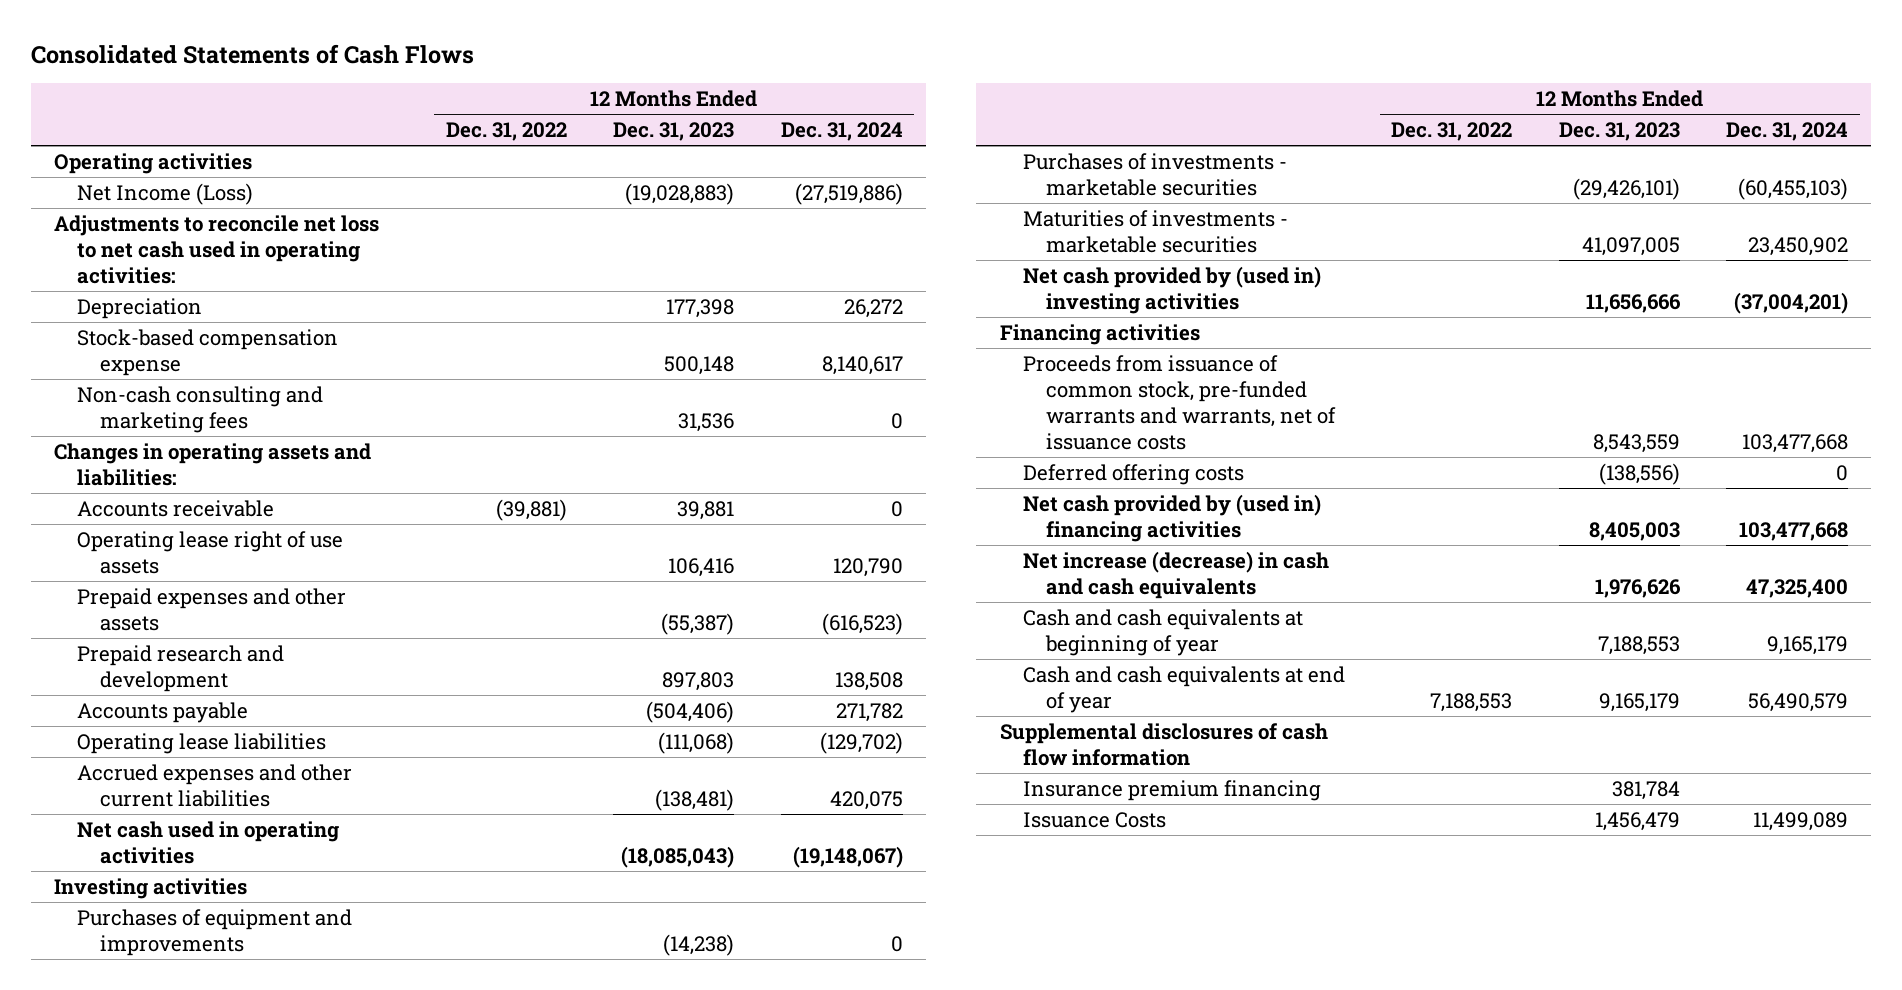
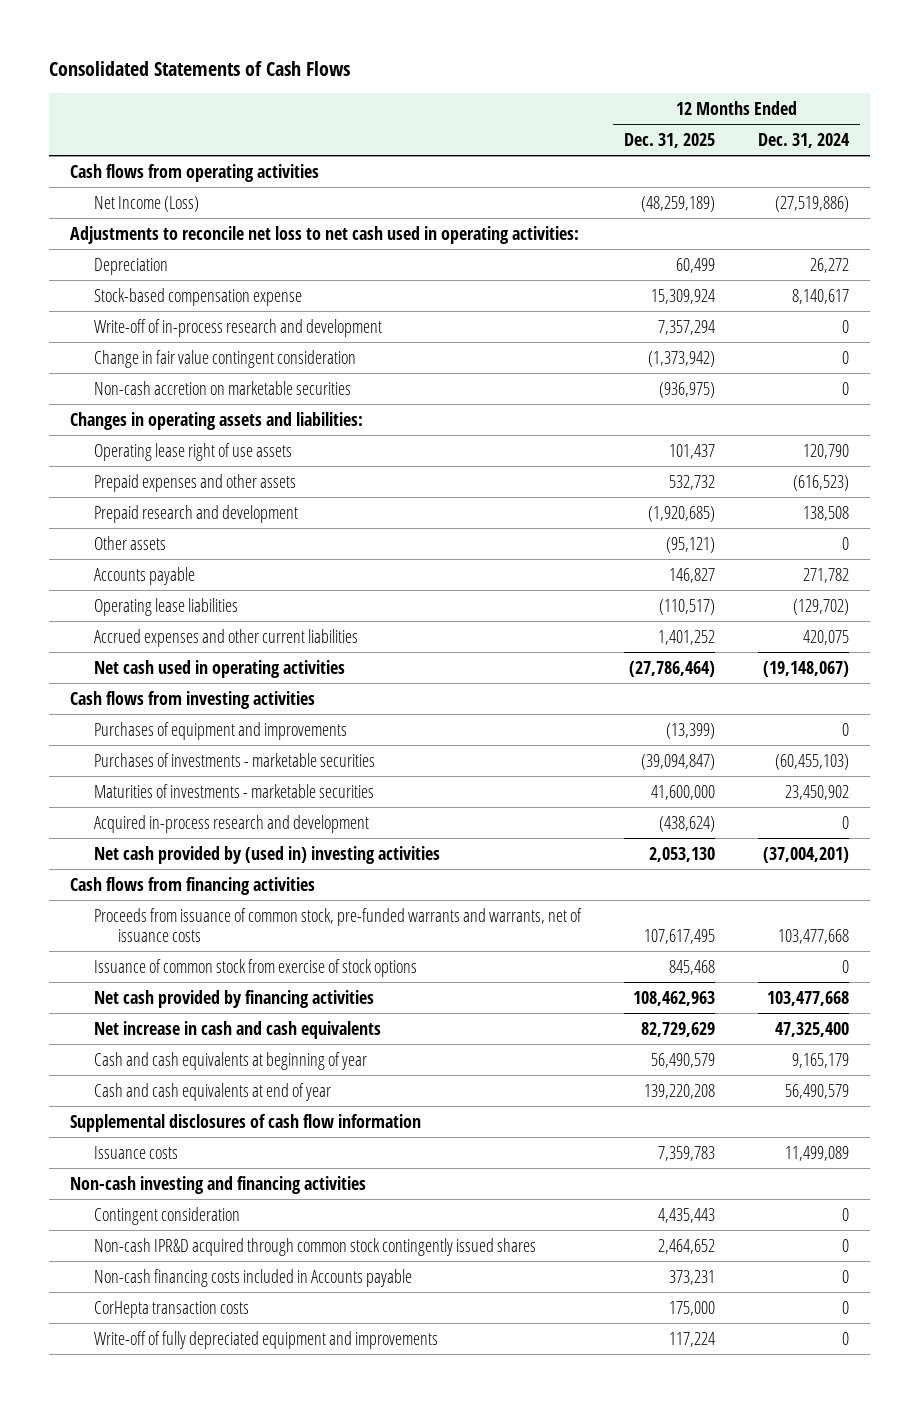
[445,122,567,142] Dec. 31, 2022 -> none
[613,122,735,142] Dec. 31, 2023 -> none
none -> [624,133,716,149] Dec. 31, 2025
[54,152,253,174] Operating activities -> [70,163,320,182] Cash flows from operating activities
[77,385,324,433] Non-cash consulting and marketing fees -> none
none -> [94,318,383,337] Write-off of in-process research and development
none -> [94,349,357,368] Change in fair value contingent consideration
none -> [94,380,352,395] Non-cash accretion on marketable securities
[77,499,275,517] Accounts receivable -> none
none -> [94,535,167,550] Other assets
[54,877,248,899] Investing activities -> [70,690,316,709] Cash flows from investing activities
none -> [94,814,370,833] Acquired in-process research and development
[999,323,1200,345] Financing activities -> [70,876,316,895] Cash flows from financing activities
[1022,463,1244,485] Deferred offering costs -> none
none -> [94,958,418,977] Issuance of common stock from exercise of stock options
[1022,493,1321,542] Net cash provided by (used in) financing activities -> [94,989,375,1008] Net cash provided by financing activities
[1022,550,1329,599] Net increase (decrease) in cash and cash equivalents -> [94,1020,382,1039] Net increase in cash and cash equivalents
[1022,779,1321,801] Insurance premium financing -> none
[1022,811,1166,828] Issuance Costs -> [94,1145,179,1159] Issuance costs
none -> [70,1175,367,1194] Non-cash investing and financing activities
none -> [94,1206,241,1225] Contingent consideration
none -> [94,1237,537,1256] Non-cash IPR&D acquired through common stock contingently issued shares
none -> [94,1268,413,1287] Non-cash financing costs included in Accounts payable
none -> [94,1300,250,1318] CorHepta transaction costs
none -> [94,1330,439,1349] Write-off of fully depreciated equipment and improvements

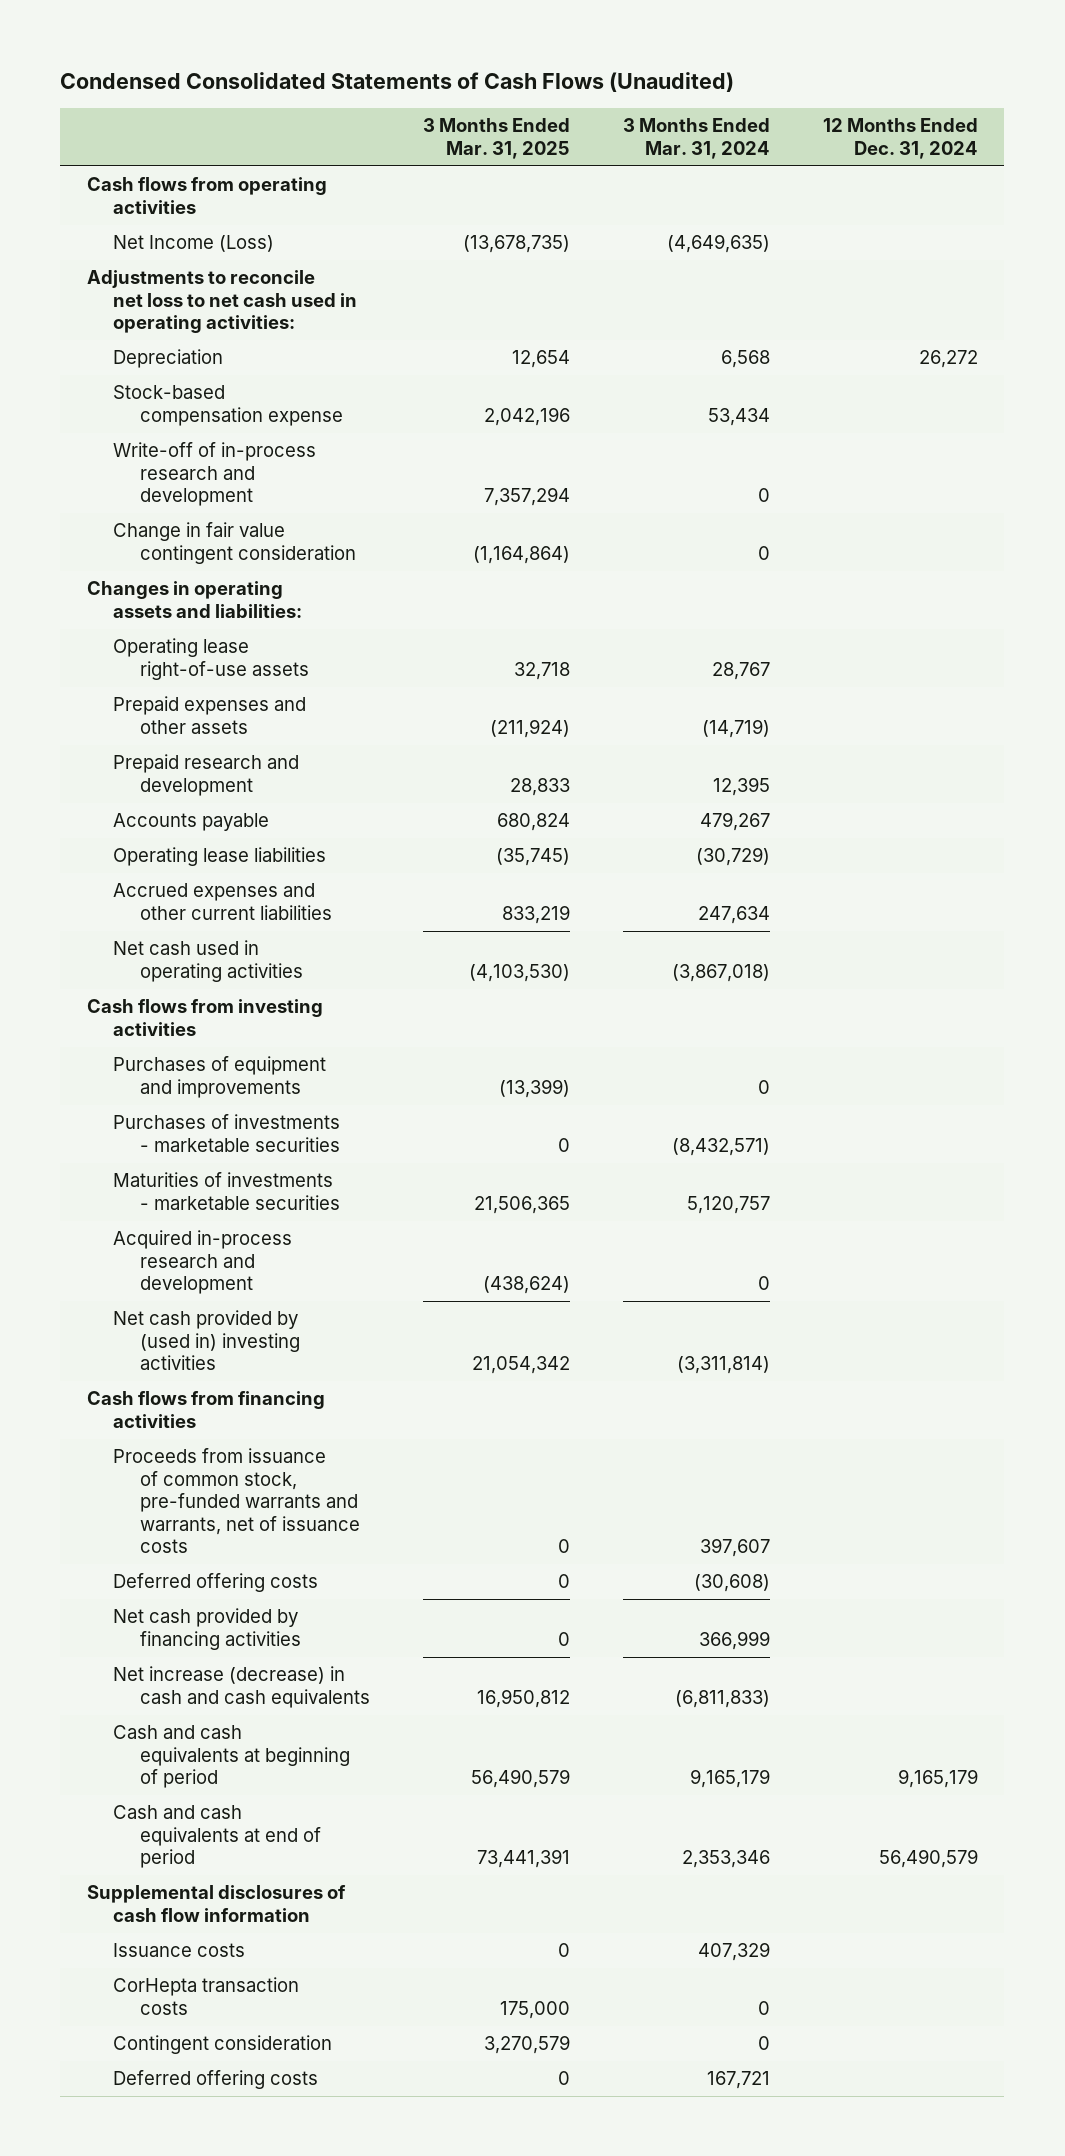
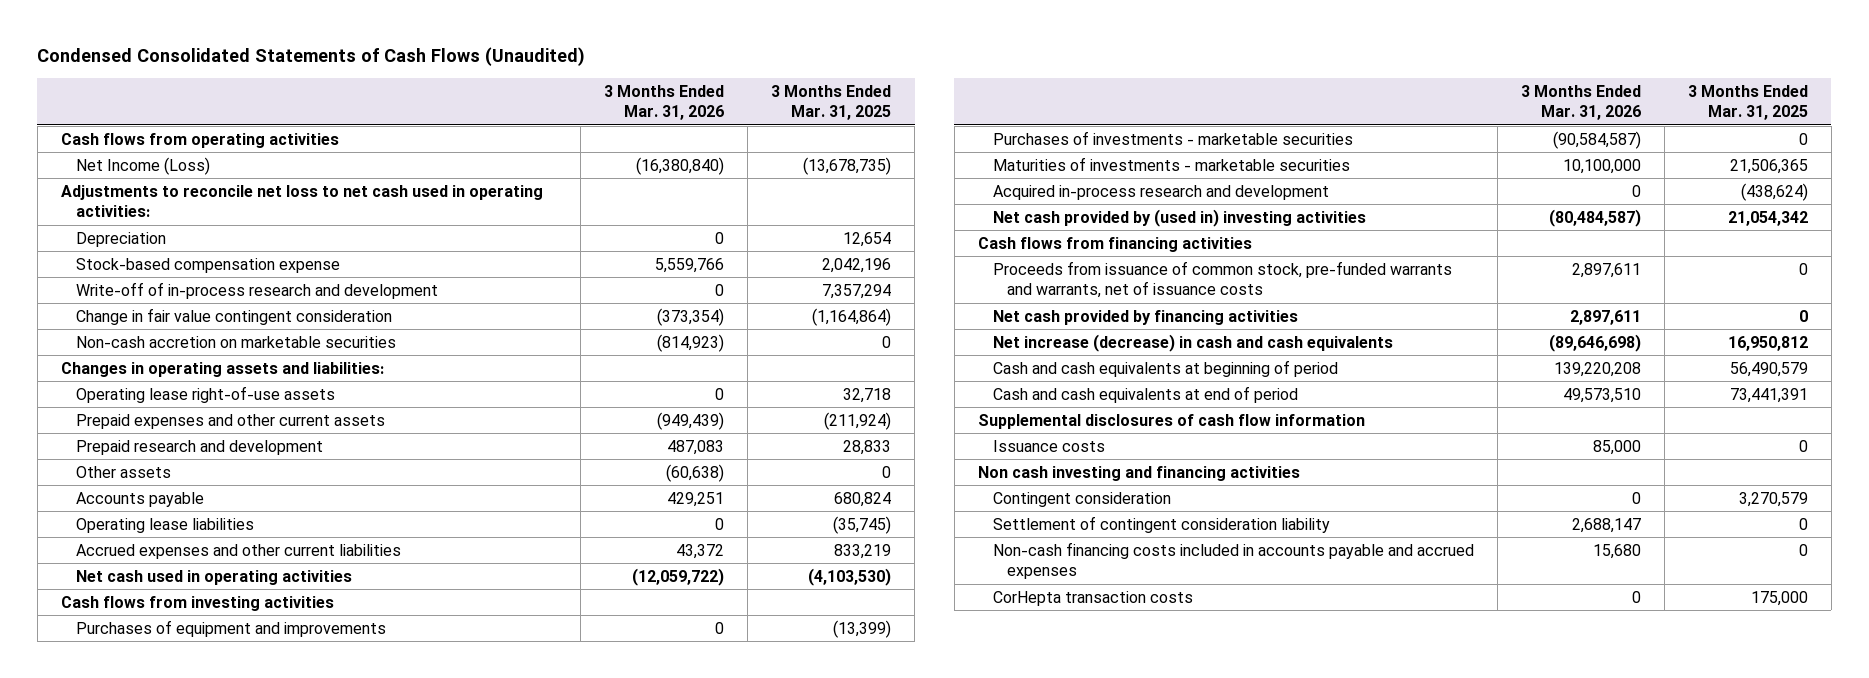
[622,118,770,159] 3 Months Ended Mar. 31, 2024 -> none
[822,118,978,159] 12 Months Ended Dec. 31, 2024 -> none
none -> [603,84,724,121] 3 Months Ended Mar. 31, 2026
none -> [75,335,396,348] Non-cash accretion on marketable securities
[113,696,307,734] Prepaid expenses and other assets -> [75,413,385,429] Prepaid expenses and other current assets
none -> [75,465,171,478] Other assets
[113,1573,319,1593] Deferred offering costs -> none
none -> [977,465,1300,481] Non cash investing and financing activities
[113,2070,319,2090] Deferred offering costs -> none
none -> [992,515,1330,533] Settlement of contingent consideration liability
none -> [992,541,1474,580] Non-cash financing costs included in accounts payable and accrued expenses
[113,1977,300,2015] CorHepta transaction costs -> [992,590,1193,606] CorHepta transaction costs

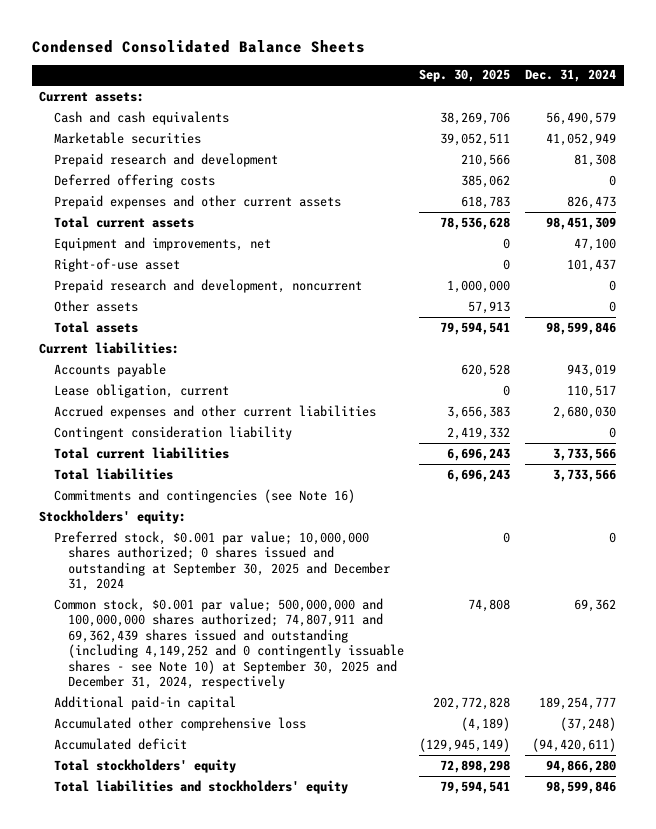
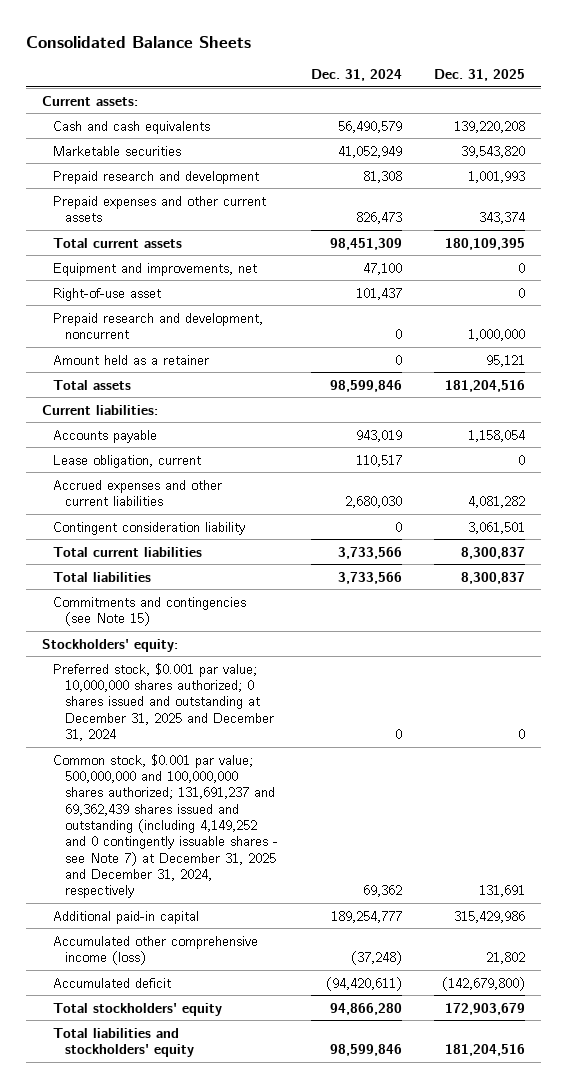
[31,39,365,53] Condensed Consolidated Balance Sheets -> [25,35,251,48] Consolidated Balance Sheets
[419,69,511,83] Sep. 30, 2025 -> none
none -> [434,69,526,82] Dec. 31, 2025
[53,173,215,188] Deferred offering costs -> none
[53,299,138,312] Other assets -> [53,354,210,365] Amount held as a retainer
[53,488,355,503] Commitments and contingencies (see Note 16) -> [53,596,247,626] Commitments and contingencies (see Note 15)
[53,530,391,592] Preferred stock, $0.001 par value; 10,000,000 shares authorized; 0 shares issued and outstanding at September 30, 2025 and December 31, 2024 -> [53,662,275,741] Preferred stock, $0.001 par value; 10,000,000 shares authorized; 0 shares issued and outstanding at December 31, 2025 and December 31, 2024
[53,597,405,690] Common stock, $0.001 par value; 500,000,000 and 100,000,000 shares authorized; 74,807,911 and 69,362,439 shares issued and outstanding (including 4,149,252 and 0 contingently issuable shares - see Note 10) at September 30, 2025 and December 31, 2024, respectively -> [53,753,279,899] Common stock, $0.001 par value; 500,000,000 and 100,000,000 shares authorized; 131,691,237 and 69,362,439 shares issued and outstanding (including 4,149,252 and 0 contingently issuable shares - see Note 7) at December 31, 2025 and December 31, 2024, respectively
[53,716,306,731] Accumulated other comprehensive loss -> [53,935,259,965] Accumulated other comprehensive income (loss)

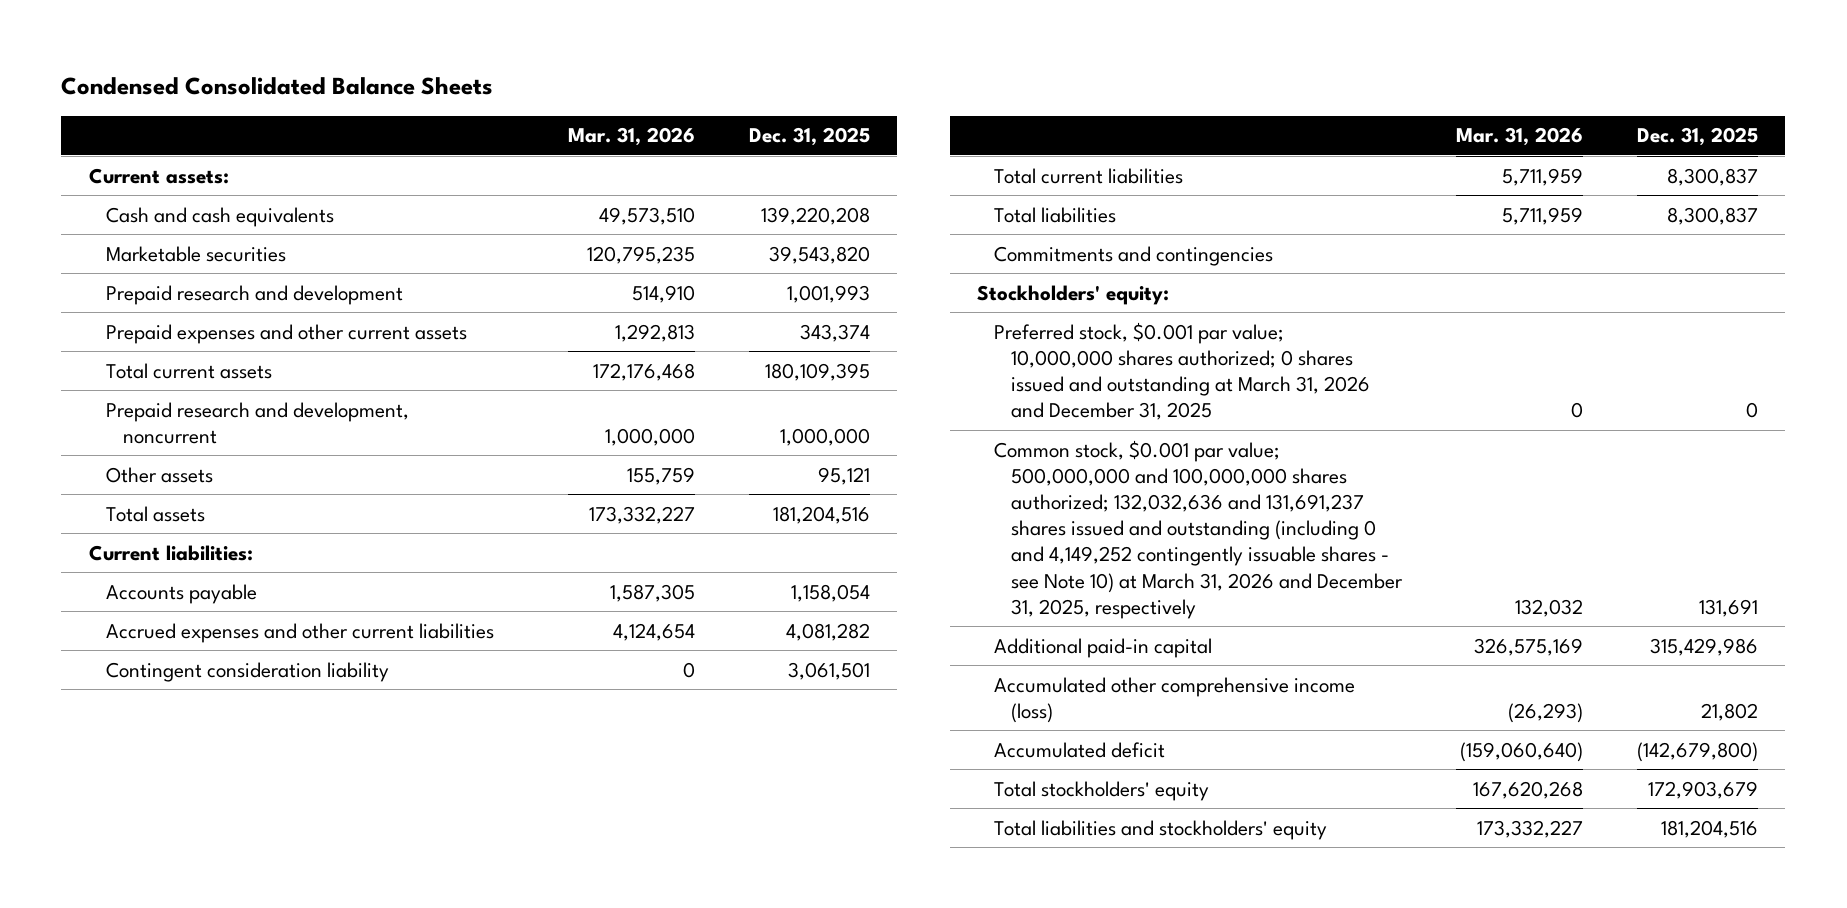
[25,35,251,48] Consolidated Balance Sheets -> [61,77,494,96] Condensed Consolidated Balance Sheets
[310,69,402,82] Dec. 31, 2024 -> none
none -> [567,127,695,147] Mar. 31, 2026
[53,262,258,276] Equipment and improvements, net -> none
[53,287,162,301] Right-of-use asset -> none
[53,354,210,365] Amount held as a retainer -> [105,466,213,483] Other assets
[53,454,202,468] Lease obligation, current -> none
[53,596,247,626] Commitments and contingencies (see Note 15) -> [994,245,1274,266] Commitments and contingencies
[53,662,275,741] Preferred stock, $0.001 par value; 10,000,000 shares authorized; 0 shares issued and outstanding at December 31, 2025 and December 31, 2024 -> [994,321,1370,421] Preferred stock, $0.001 par value; 10,000,000 shares authorized; 0 shares issued and outstanding at March 31, 2026 and December 31, 2025
[53,753,279,899] Common stock, $0.001 par value; 500,000,000 and 100,000,000 shares authorized; 131,691,237 and 69,362,439 shares issued and outstanding (including 4,149,252 and 0 contingently issuable shares - see Note 7) at December 31, 2025 and December 31, 2024, respectively -> [994,439,1403,619] Common stock, $0.001 par value; 500,000,000 and 100,000,000 shares authorized; 132,032,636 and 131,691,237 shares issued and outstanding (including 0 and 4,149,252 contingently issuable shares - see Note 10) at March 31, 2026 and December 31, 2025, respectively

